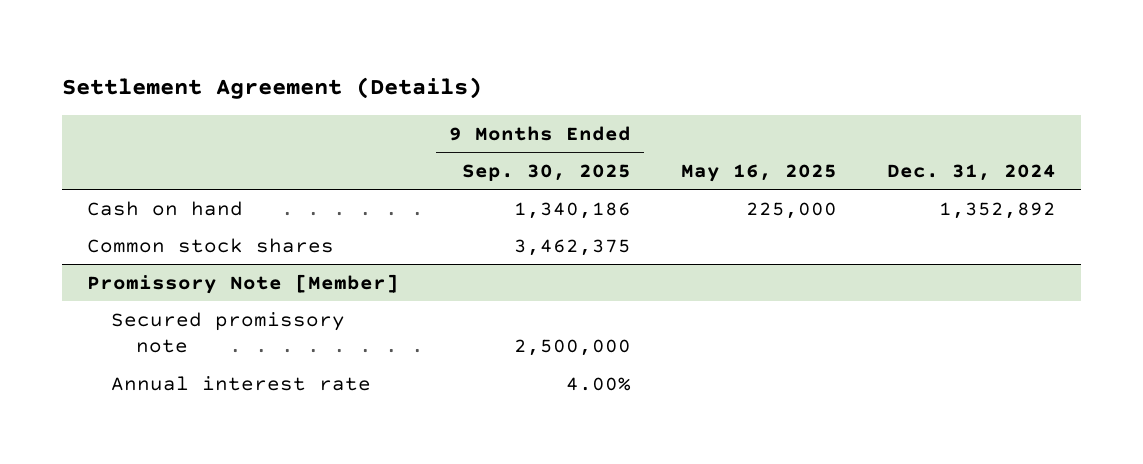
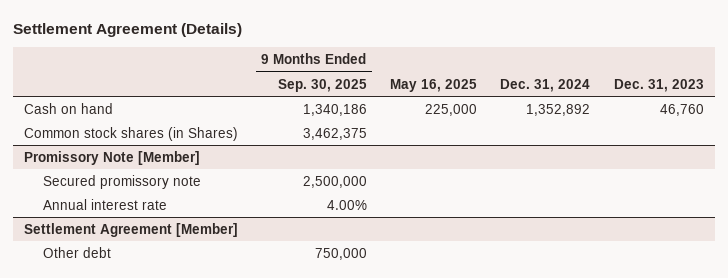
none -> [613,78,704,92] Dec. 31, 2023
[86,237,334,253] Common stock shares -> [24,126,239,141] Common stock shares (in Shares)
none -> [24,222,239,237] Settlement Agreement [Member]
none -> [42,246,111,258] Other debt

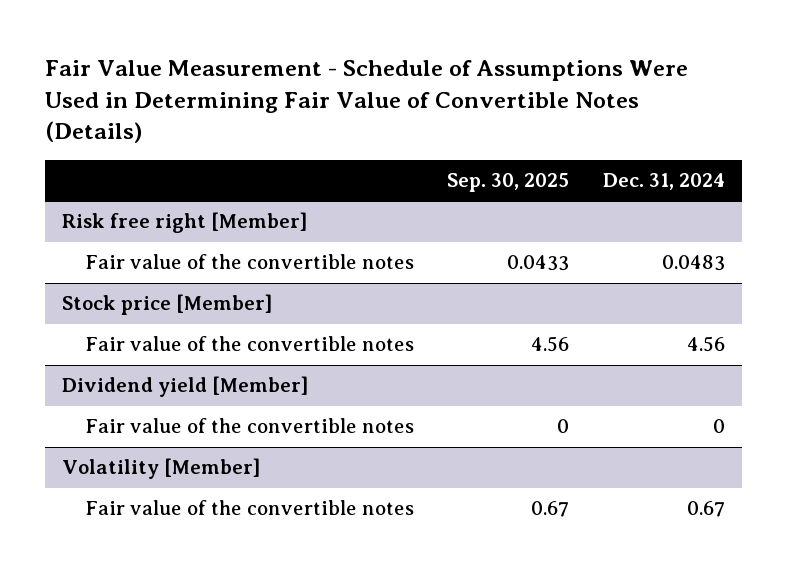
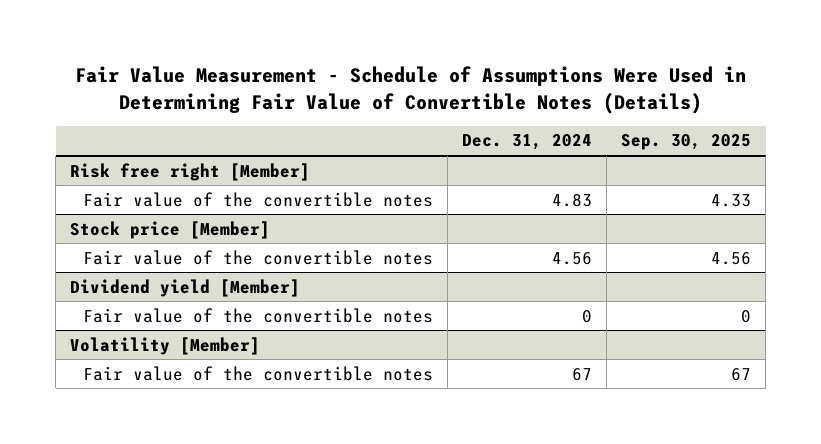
[507,255,570,272] 0.0433 -> [711,193,752,207] 4.33
[661,255,725,272] 0.0483 -> [552,192,593,207] 4.83
[531,501,570,518] 0.67 -> [731,367,752,381] 67
[686,501,725,518] 0.67 -> [572,367,593,381] 67

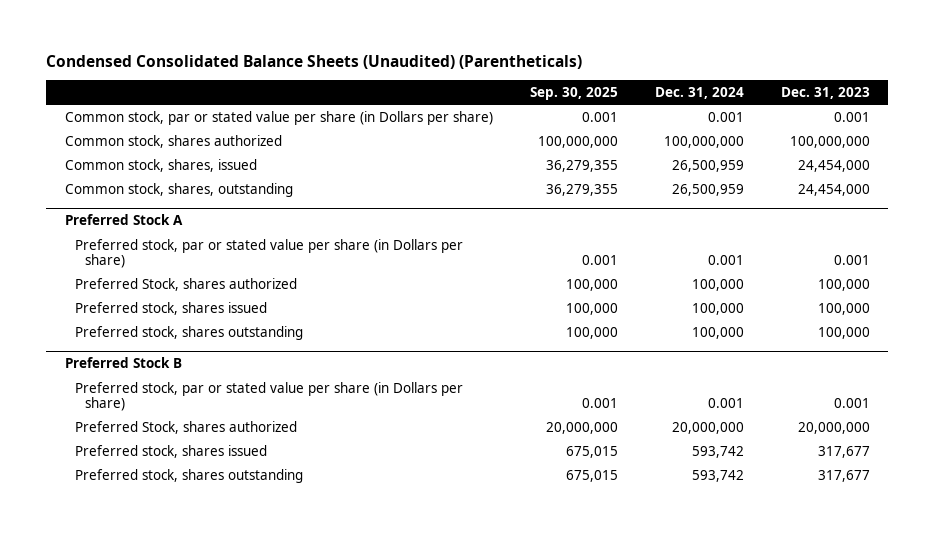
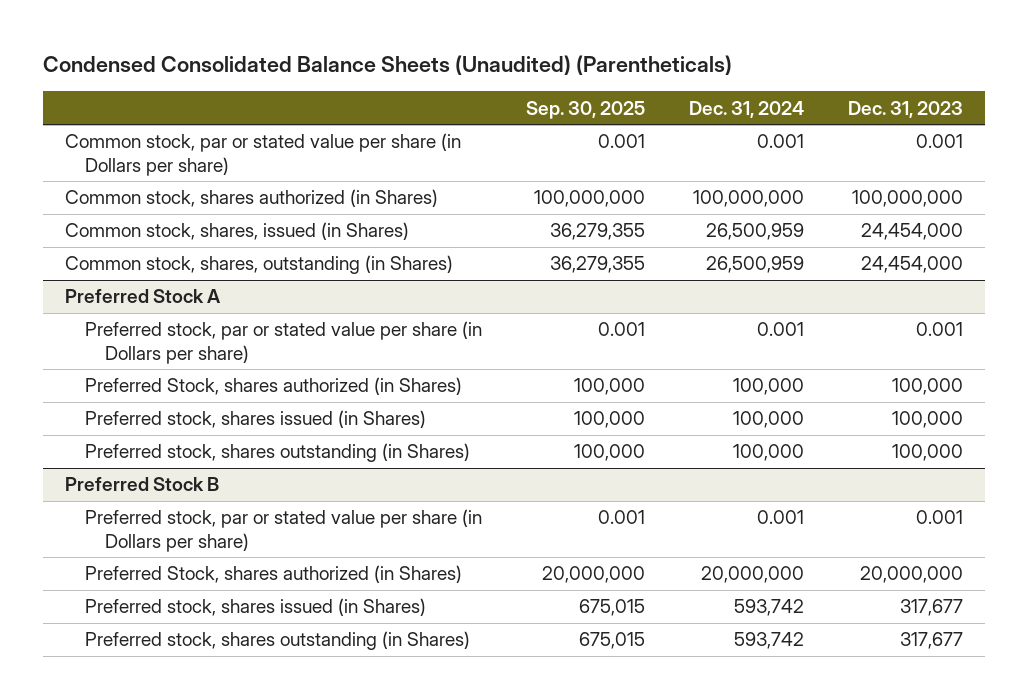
[64,134,282,148] Common stock, shares authorized -> [64,189,438,208] Common stock, shares authorized (in Shares)
[64,158,257,172] Common stock, shares, issued -> [64,222,409,241] Common stock, shares, issued (in Shares)
[64,182,293,197] Common stock, shares, outstanding -> [64,255,453,275] Common stock, shares, outstanding (in Shares)
[74,277,297,291] Preferred Stock, shares authorized -> [84,377,462,396] Preferred Stock, shares authorized (in Shares)
[74,301,267,315] Preferred stock, shares issued -> [84,410,426,429] Preferred stock, shares issued (in Shares)
[74,325,303,340] Preferred stock, shares outstanding -> [84,443,470,463] Preferred stock, shares outstanding (in Shares)
[74,420,297,434] Preferred Stock, shares authorized -> [84,565,462,584] Preferred Stock, shares authorized (in Shares)
[74,444,267,458] Preferred stock, shares issued -> [84,598,426,617] Preferred stock, shares issued (in Shares)
[74,468,303,483] Preferred stock, shares outstanding -> [84,631,470,651] Preferred stock, shares outstanding (in Shares)

